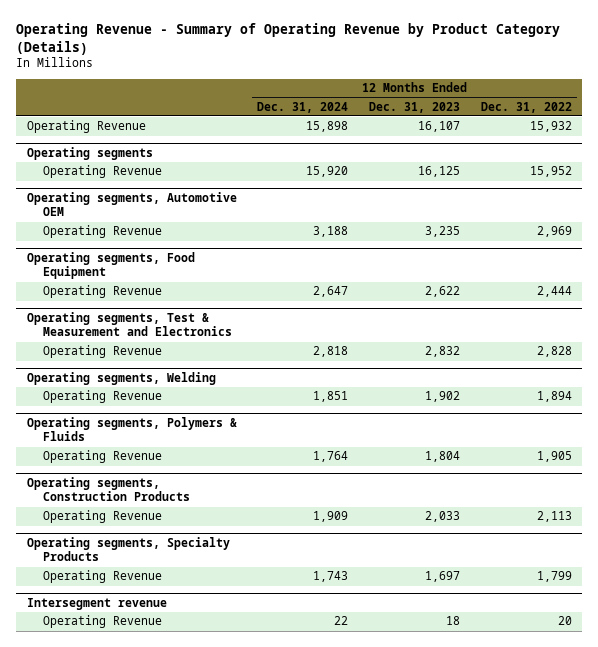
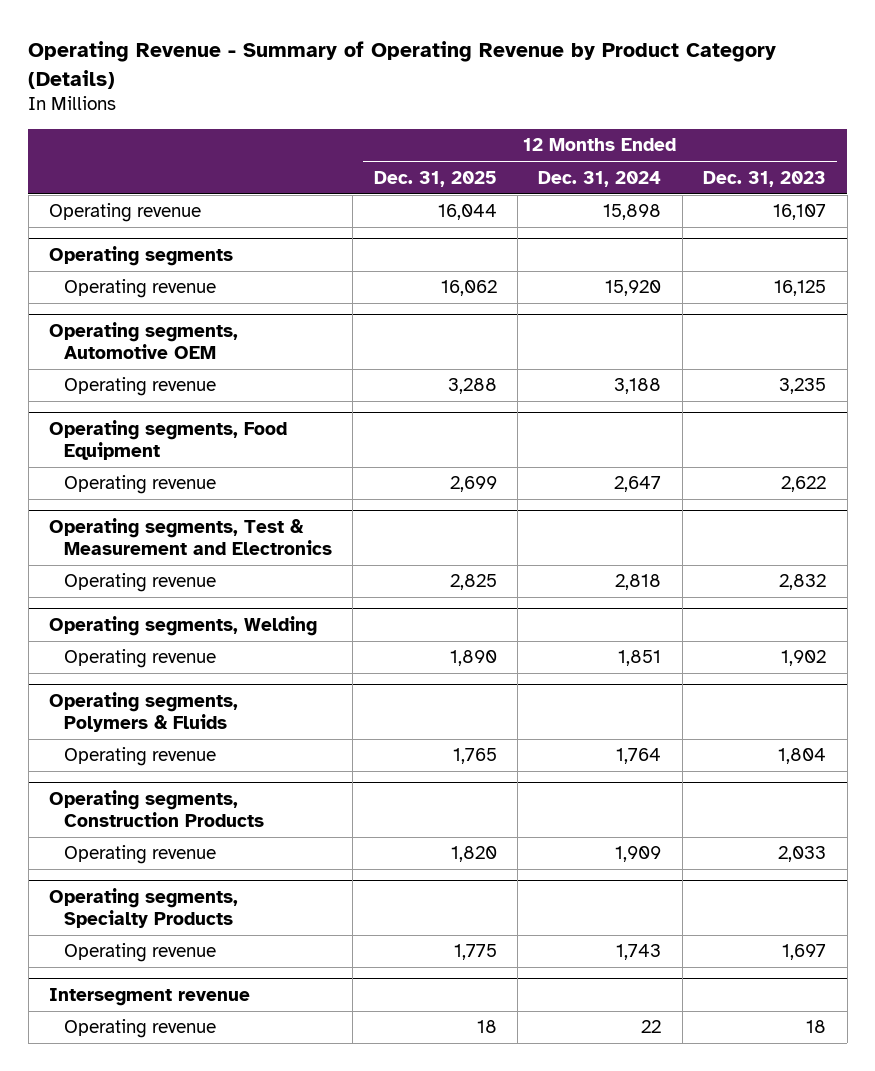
[480,101,572,113] Dec. 31, 2022 -> none
none -> [373,170,497,187] Dec. 31, 2025
[26,120,146,134] Operating Revenue -> [49,203,202,223] Operating revenue
[42,165,162,179] Operating Revenue -> [63,279,216,299] Operating revenue
[42,225,162,239] Operating Revenue -> [63,377,216,397] Operating revenue
[42,285,162,299] Operating Revenue -> [63,475,216,495] Operating revenue
[42,345,162,359] Operating Revenue -> [63,573,216,593] Operating revenue
[42,390,162,404] Operating Revenue -> [63,649,216,669] Operating revenue
[42,450,162,464] Operating Revenue -> [63,747,216,767] Operating revenue
[42,510,162,524] Operating Revenue -> [63,845,216,865] Operating revenue
[42,570,162,584] Operating Revenue -> [63,943,216,963] Operating revenue
[42,615,162,629] Operating Revenue -> [63,1019,216,1039] Operating revenue

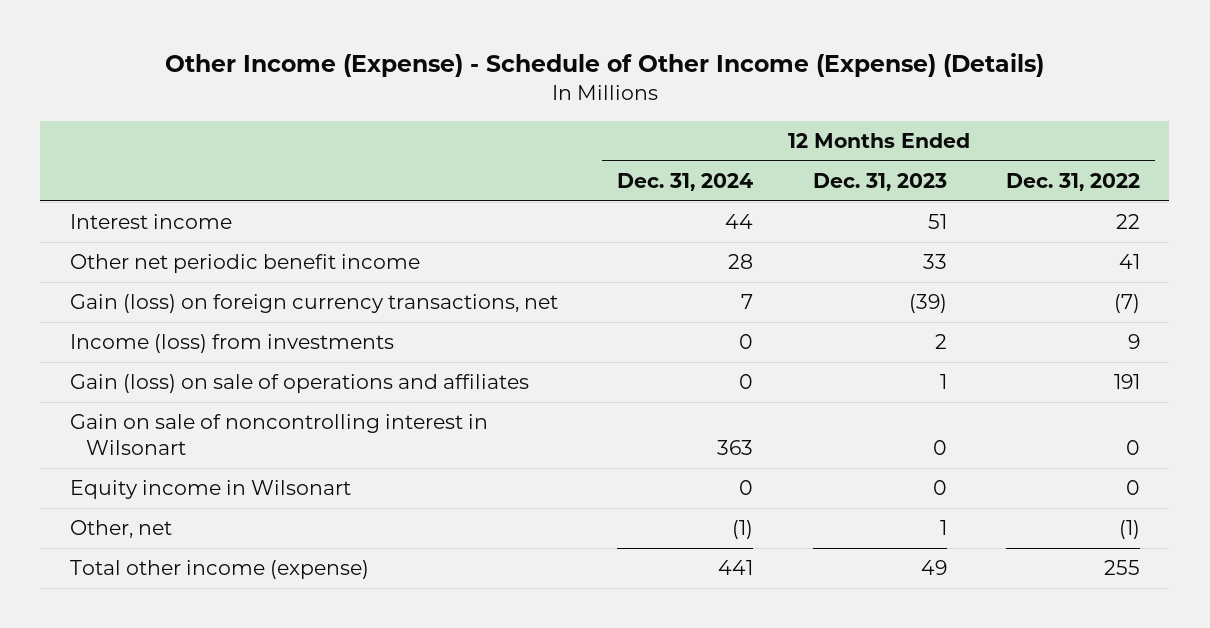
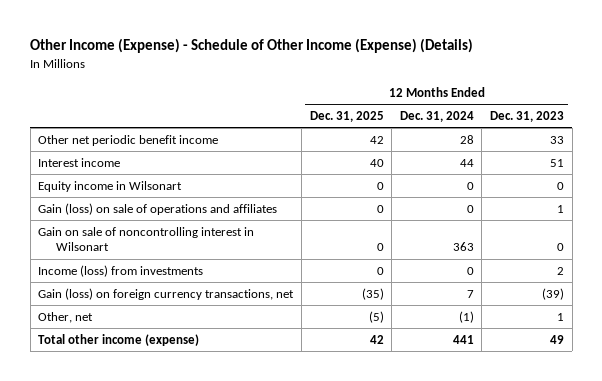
[1005,173,1140,192] Dec. 31, 2022 -> none
none -> [309,110,384,122] Dec. 31, 2025
[69,214,232,230] Interest income -> [38,157,121,167] Interest income
[69,480,351,500] Equity income in Wilsonart -> [38,180,183,192] Equity income in Wilsonart
[69,334,394,354] Income (loss) from investments -> [38,264,204,277] Income (loss) from investments
[69,294,558,314] Gain (loss) on foreign currency transactions, net -> [38,287,295,300] Gain (loss) on foreign currency transactions, net

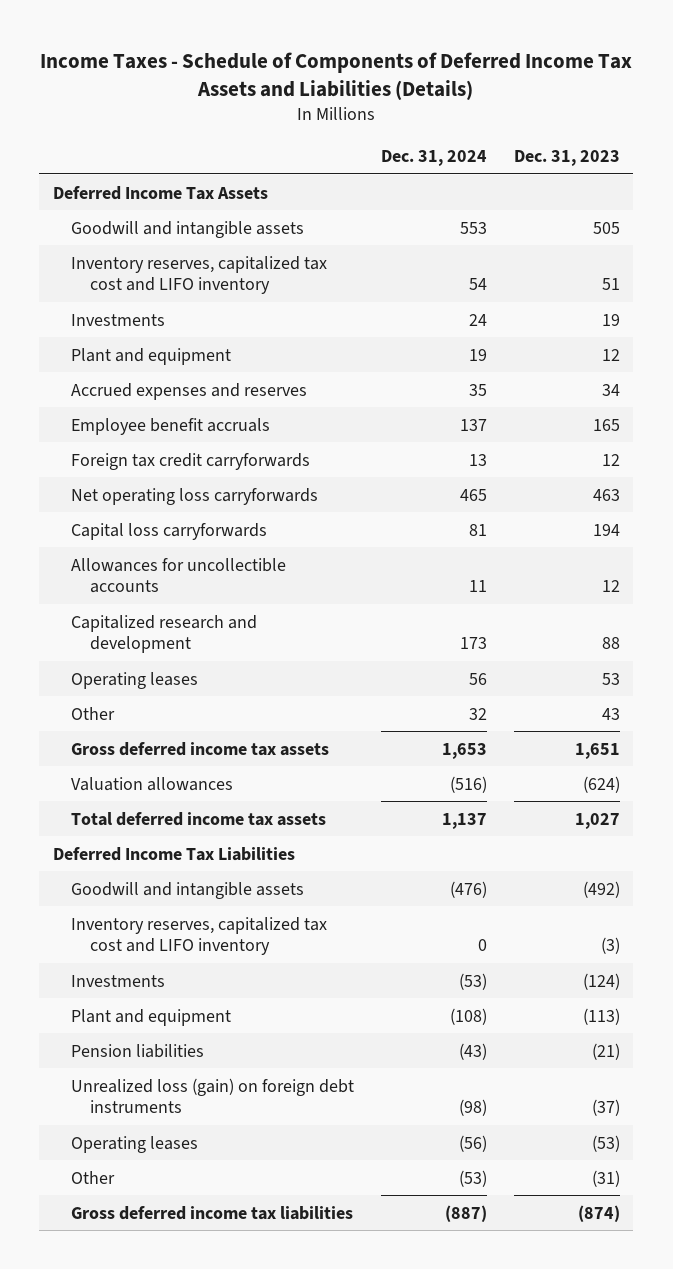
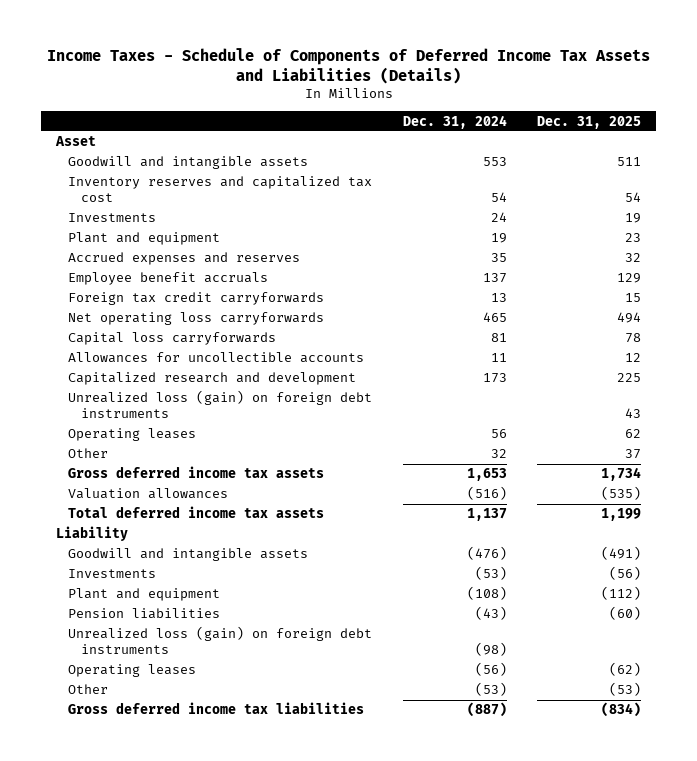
[513,150,620,167] Dec. 31, 2023 -> none
none -> [537,115,642,129] Dec. 31, 2025
[52,185,268,200] Deferred Income Tax Assets -> [55,136,97,147] Asset
[71,255,328,295] Inventory reserves, capitalized tax cost and LIFO inventory -> [68,176,373,203] Inventory reserves and capitalized tax cost
none -> [68,390,373,419] Unrealized loss (gain) on foreign debt instruments
[52,846,295,861] Deferred Income Tax Liabilities -> [56,526,129,542] Liability
[71,916,328,956] Inventory reserves, capitalized tax cost and LIFO inventory -> none

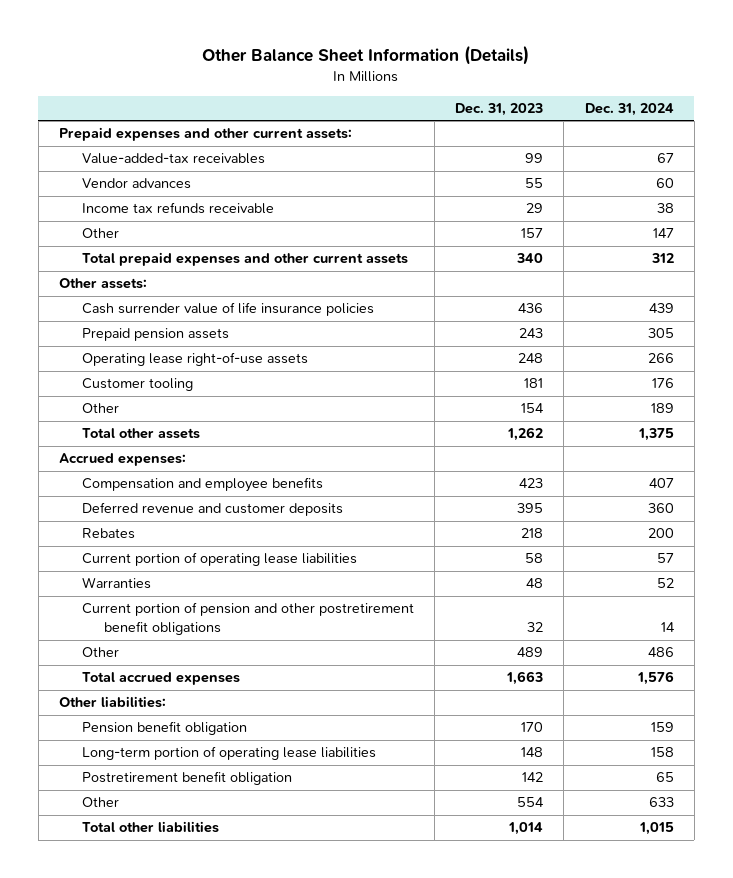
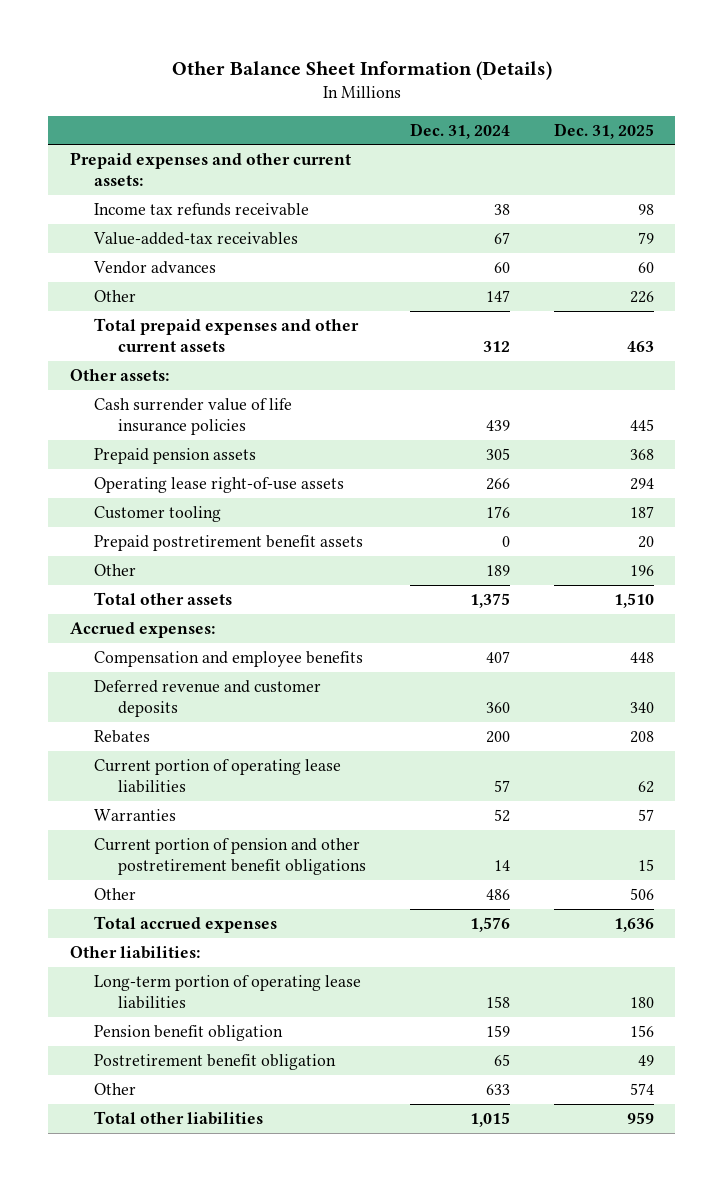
[455,102,544,116] Dec. 31, 2023 -> none
none -> [553,122,654,139] Dec. 31, 2025
[81,202,274,215] Income tax refunds receivable -> [94,202,310,216] Income tax refunds receivable
none -> [94,534,364,551] Prepaid postretirement benefit assets
[81,721,247,736] Pension benefit obligation -> [94,1024,284,1041] Pension benefit obligation

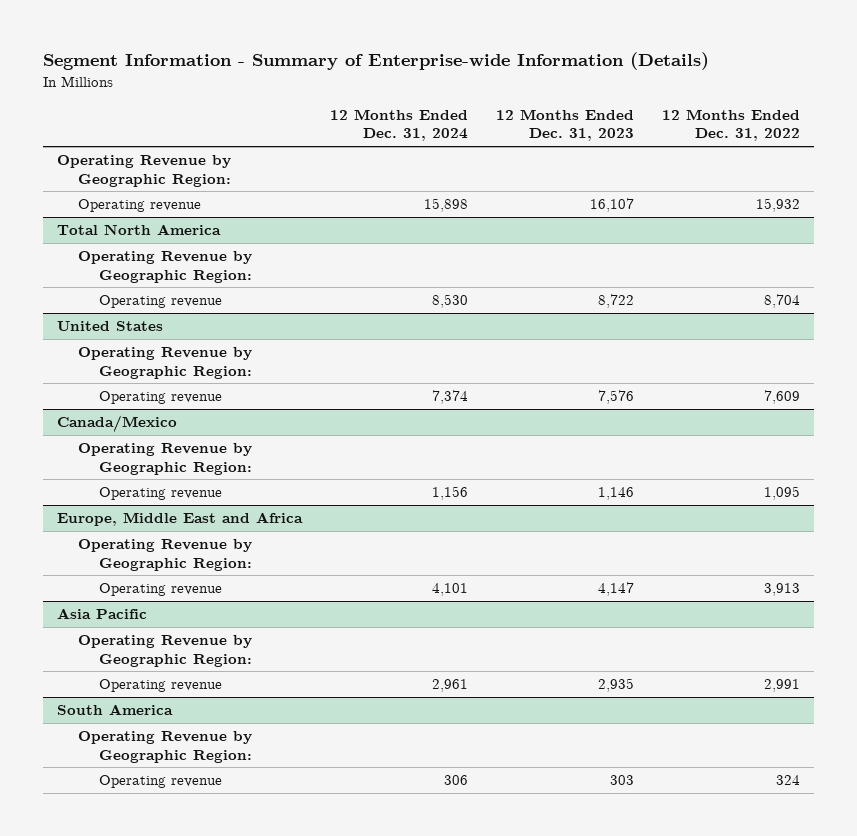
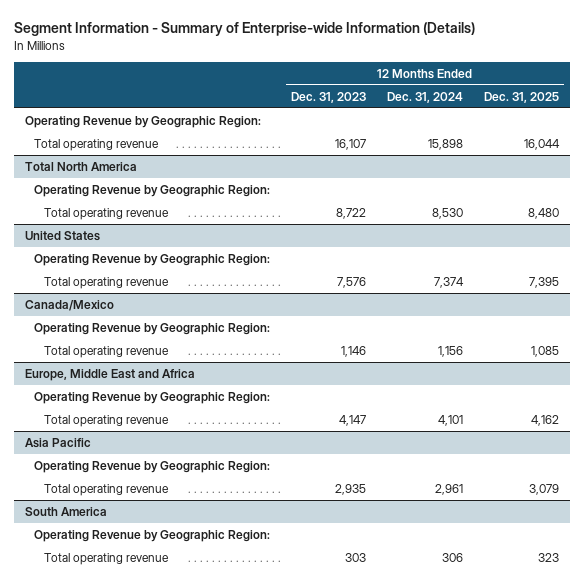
[661,108,800,142] 12 Months Ended Dec. 31, 2022 -> none
none -> [484,91,560,103] Dec. 31, 2025
[77,199,201,213] Operating revenue -> [34,138,160,151] Total operating revenue
[99,295,223,309] Operating revenue -> [43,207,169,220] Total operating revenue
[99,391,223,405] Operating revenue -> [43,276,169,289] Total operating revenue
[99,487,223,501] Operating revenue -> [43,345,169,358] Total operating revenue
[99,583,223,597] Operating revenue -> [43,414,169,427] Total operating revenue
[99,679,223,693] Operating revenue -> [43,483,169,496] Total operating revenue
[99,775,223,789] Operating revenue -> [43,552,169,565] Total operating revenue

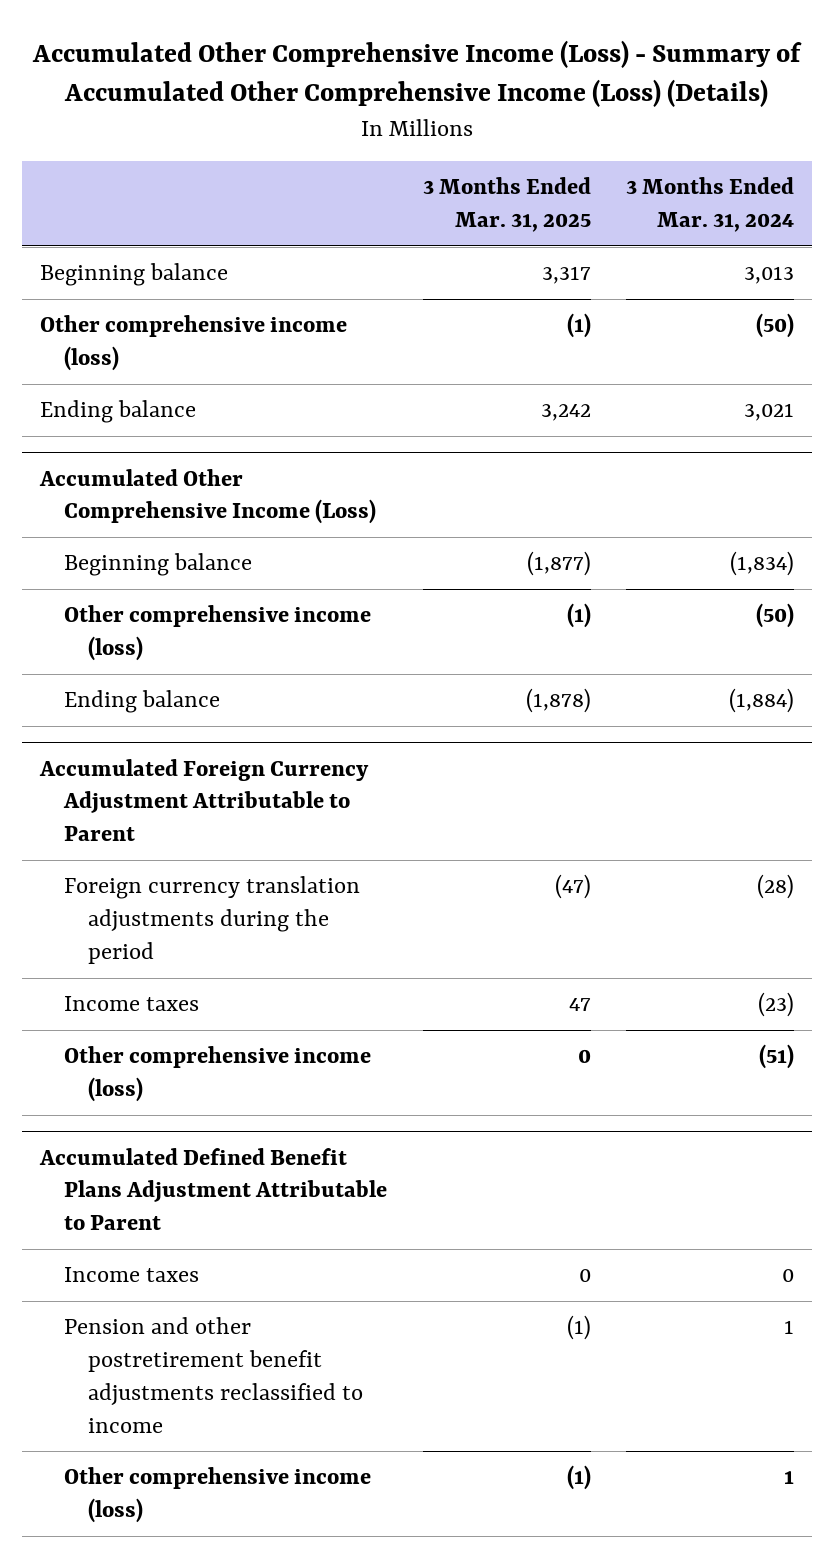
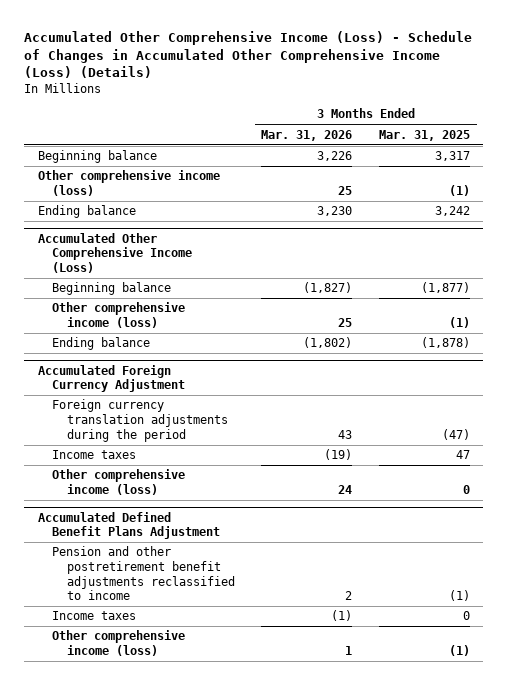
[32,39,803,108] Accumulated Other Comprehensive Income (Loss) - Summary of Accumulated Other Comprehensive Income (Loss) (Details) -> [24,30,473,79] Accumulated Other Comprehensive Income (Loss) - Schedule of Changes in Accumulated Other Comprehensive Income (Loss) (Details)
[626,177,795,233] 3 Months Ended Mar. 31, 2024 -> none
none -> [261,129,353,141] Mar. 31, 2026
[38,758,369,842] Accumulated Foreign Currency Adjustment Attributable to Parent -> [37,364,186,393] Accumulated Foreign Currency Adjustment
[64,1267,200,1283] Income taxes -> none
[38,1147,388,1231] Accumulated Defined Benefit Plans Adjustment Attributable to Parent -> [37,511,221,540] Accumulated Defined Benefit Plans Adjustment
none -> [52,611,137,621] Income taxes

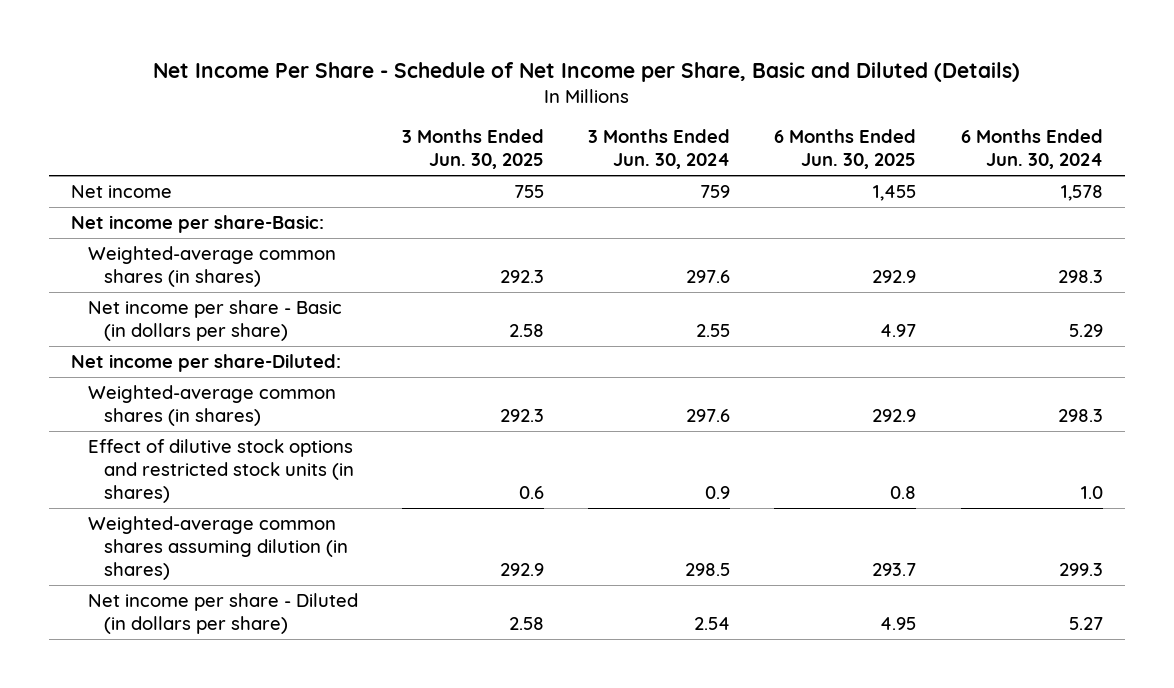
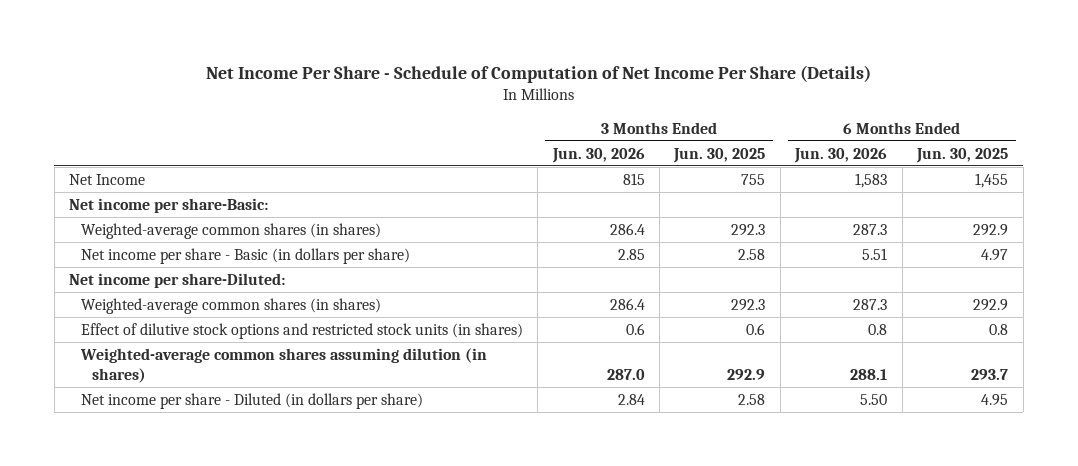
[152,61,1020,82] Net Income Per Share - Schedule of Net Income per Share, Basic and Diluted (Details) -> [205,65,871,84] Net Income Per Share - Schedule of Computation of Net Income Per Share (Details)
[588,129,731,170] 3 Months Ended Jun. 30, 2024 -> none
[960,129,1103,170] 6 Months Ended Jun. 30, 2024 -> none
none -> [551,147,645,163] Jun. 30, 2026
none -> [794,147,888,163] Jun. 30, 2026
[71,185,173,199] Net income -> [69,173,146,185] Net Income

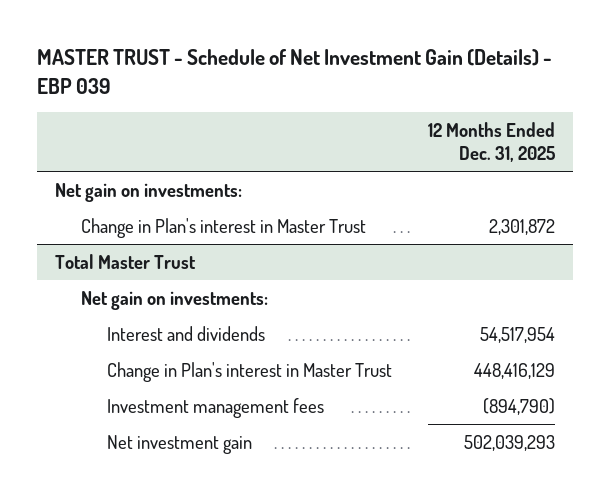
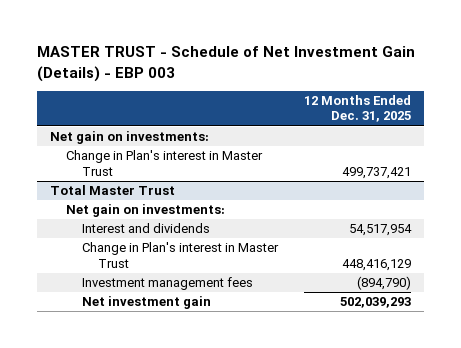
[36,49,552,94] MASTER TRUST - Schedule of Net Investment Gain (Details) - EBP 039 -> [36,46,415,82] MASTER TRUST - Schedule of Net Investment Gain (Details) - EBP 003
[488,218,555,235] 2,301,872 -> [341,166,411,179] 499,737,421

